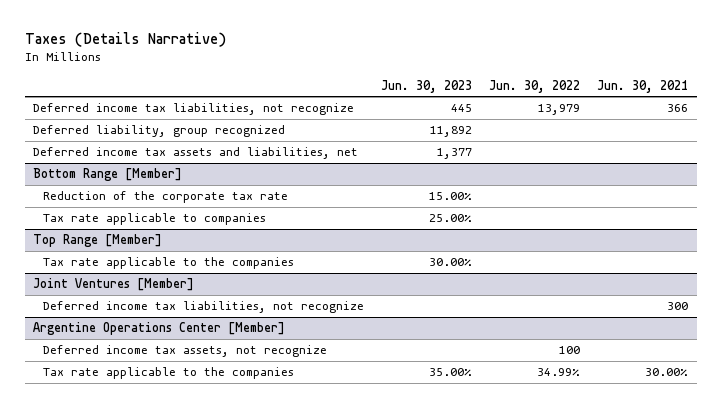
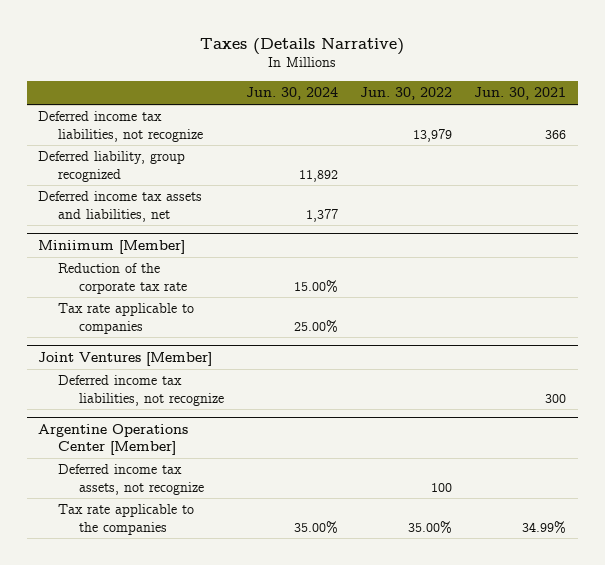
[380,79,472,93] Jun. 30, 2023 -> none
none -> [245,87,338,101] Jun. 30, 2024
[33,168,183,182] Bottom Range [Member] -> none
[42,191,288,204] Reduction of the corporate tax rate -> none
[42,213,266,226] Tax rate applicable to companies -> none
[33,234,163,248] Top Range [Member] -> none
[42,257,294,270] Tax rate applicable to the companies -> none
none -> [38,239,186,254] Miniimum [Member]
none -> [58,263,187,294] Reduction of the corporate tax rate
none -> [58,303,195,334] Tax rate applicable to companies
[537,368,581,377] 34.99% -> [408,520,453,534] 35.00%
[645,368,689,377] 30.00% -> [522,520,567,534] 34.99%

